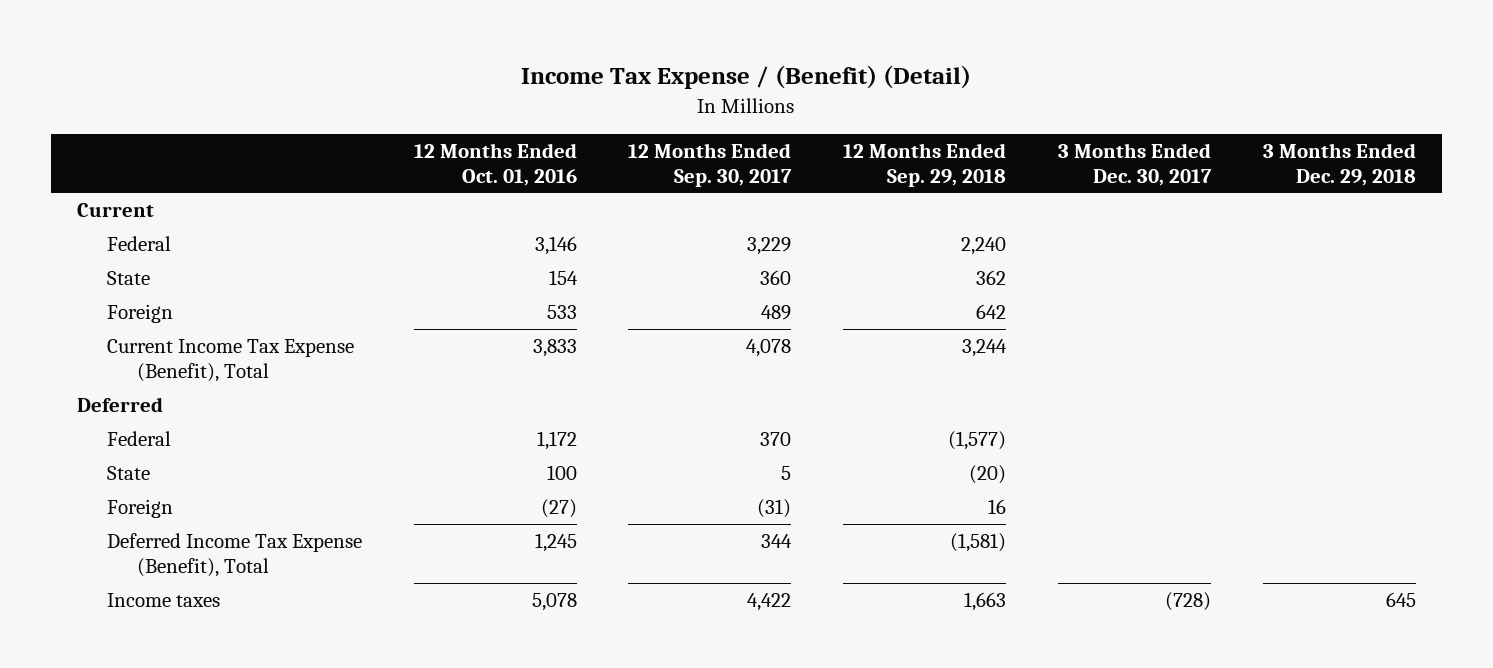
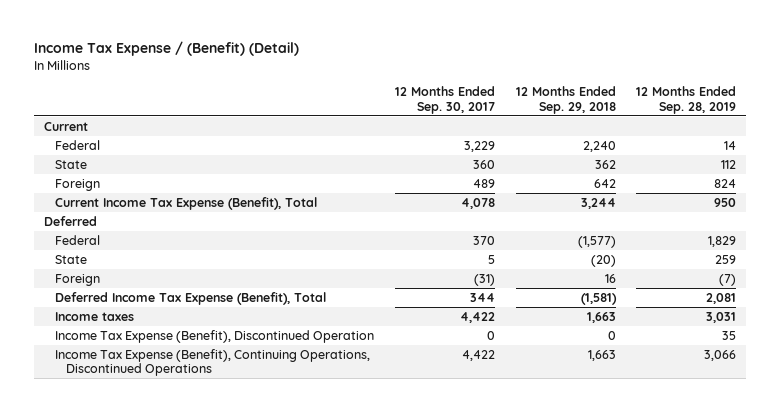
[413,142,577,186] 12 Months Ended Oct. 01, 2016 -> none
[1057,142,1212,186] 3 Months Ended Dec. 30, 2017 -> none
[1262,142,1416,186] 3 Months Ended Dec. 29, 2018 -> none
none -> [636,86,737,114] 12 Months Ended Sep. 28, 2019
none -> [55,329,375,343] Income Tax Expense (Benefit), Discontinued Operation
none -> [55,348,371,377] Income Tax Expense (Benefit), Continuing Operations, Discontinued Operations

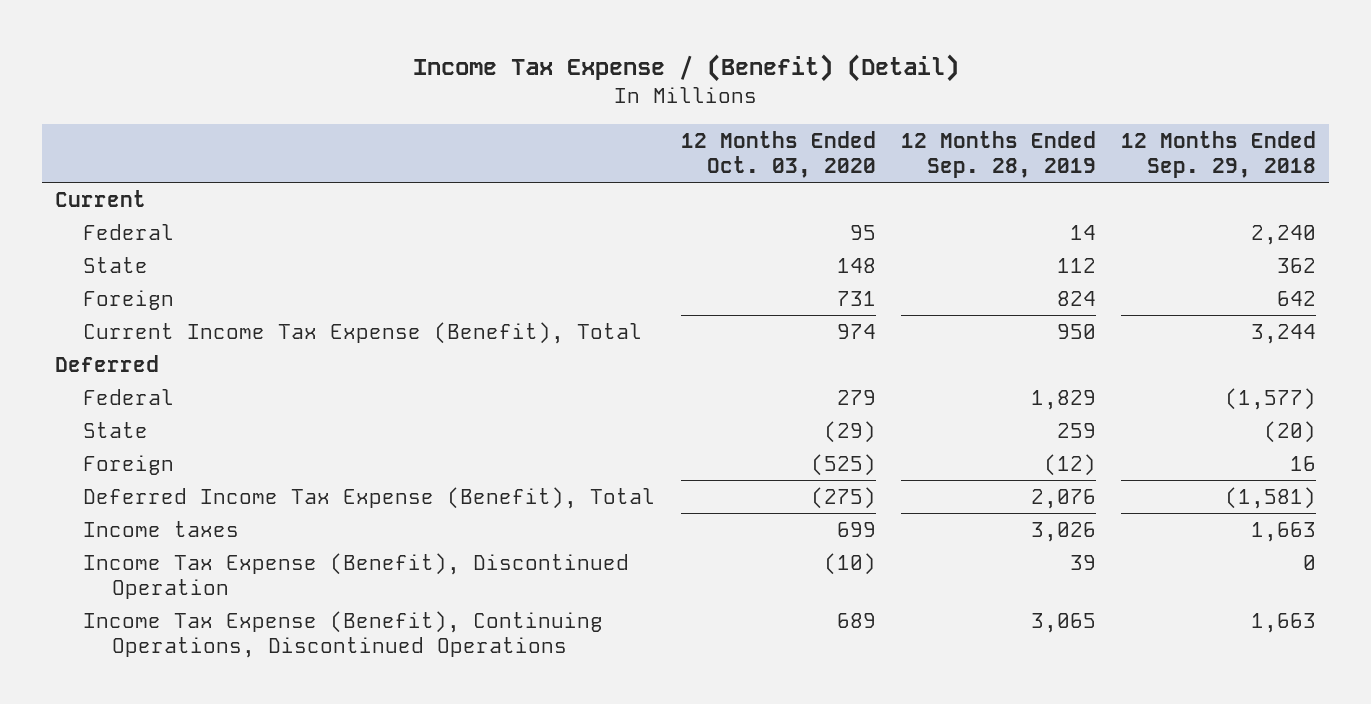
[394,86,495,114] 12 Months Ended Sep. 30, 2017 -> none
none -> [680,130,876,179] 12 Months Ended Oct. 03, 2020
[719,273,737,286] (7) -> [1043,453,1096,476] (12)
[706,292,737,304] 2,081 -> [1030,488,1096,509] 2,076
[706,311,737,323] 3,031 -> [1030,521,1096,542] 3,026
[722,330,737,340] 35 -> [1069,554,1096,570] 39
[704,349,737,361] 3,066 -> [1030,612,1096,633] 3,065

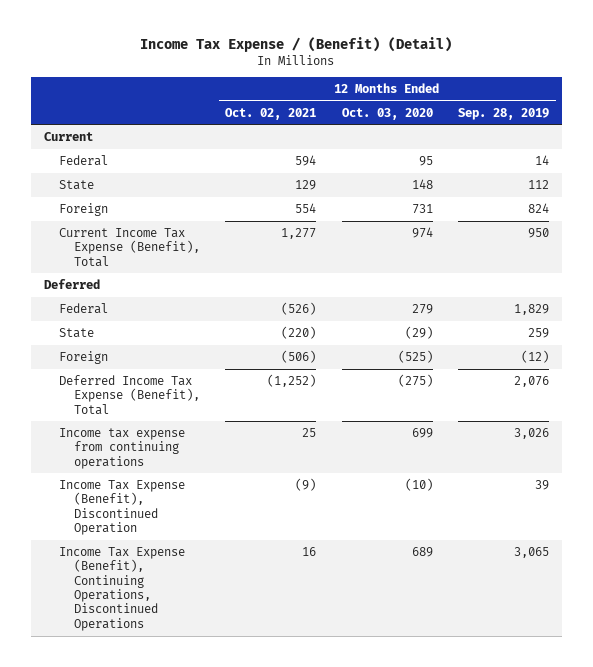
[1121,130,1317,179] 12 Months Ended Sep. 29, 2018 -> none
none -> [225,107,317,120] Oct. 02, 2021
[83,520,240,537] Income taxes -> [58,427,185,469] Income tax expense from continuing operations

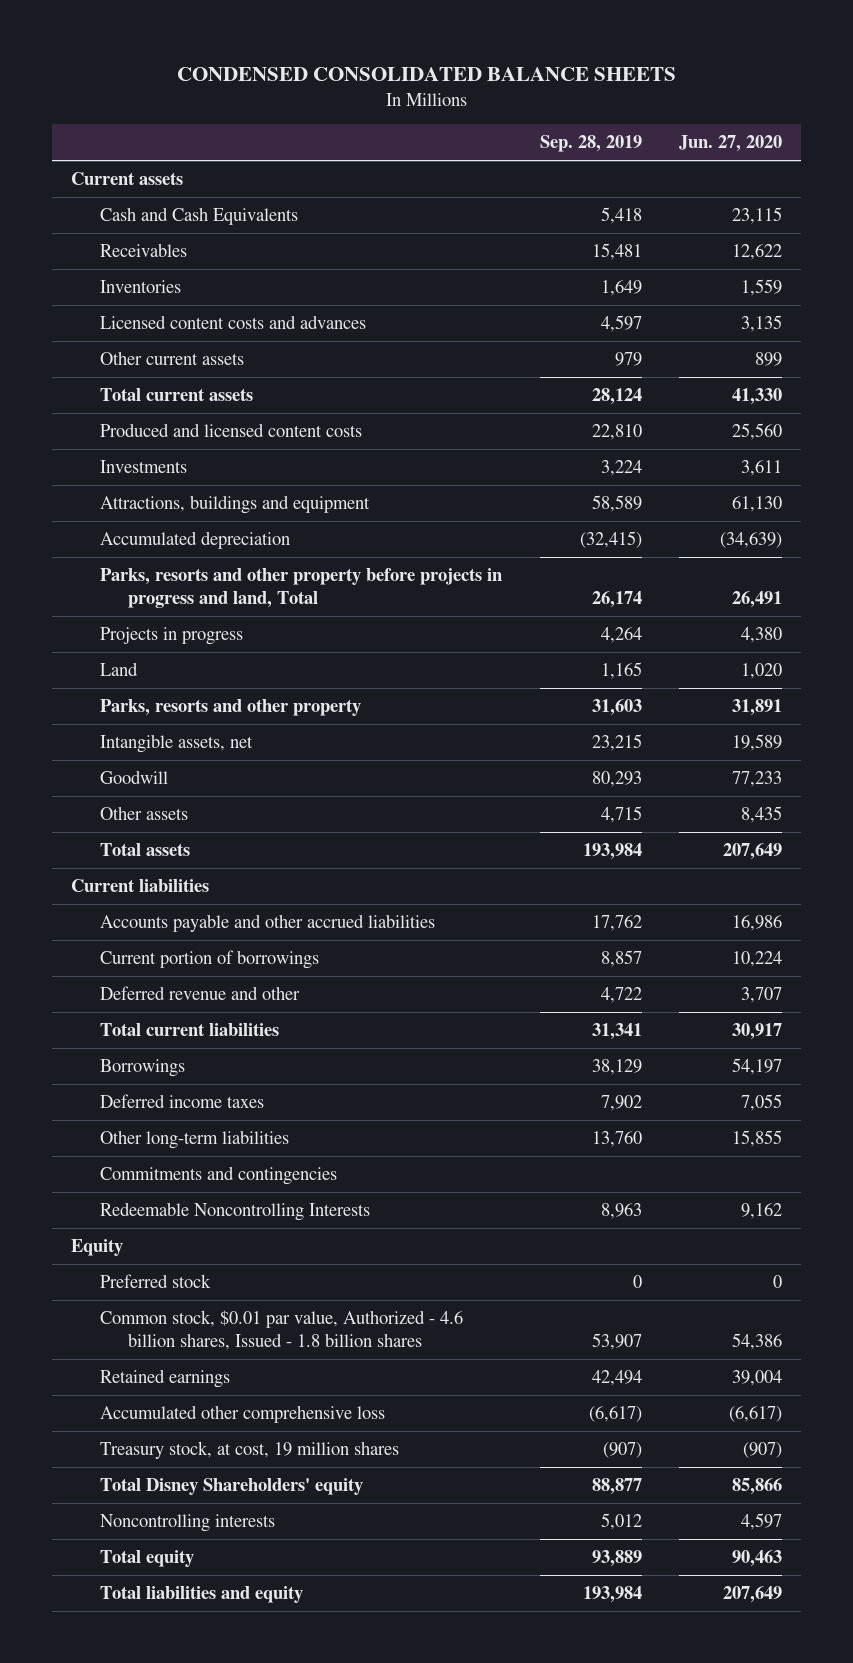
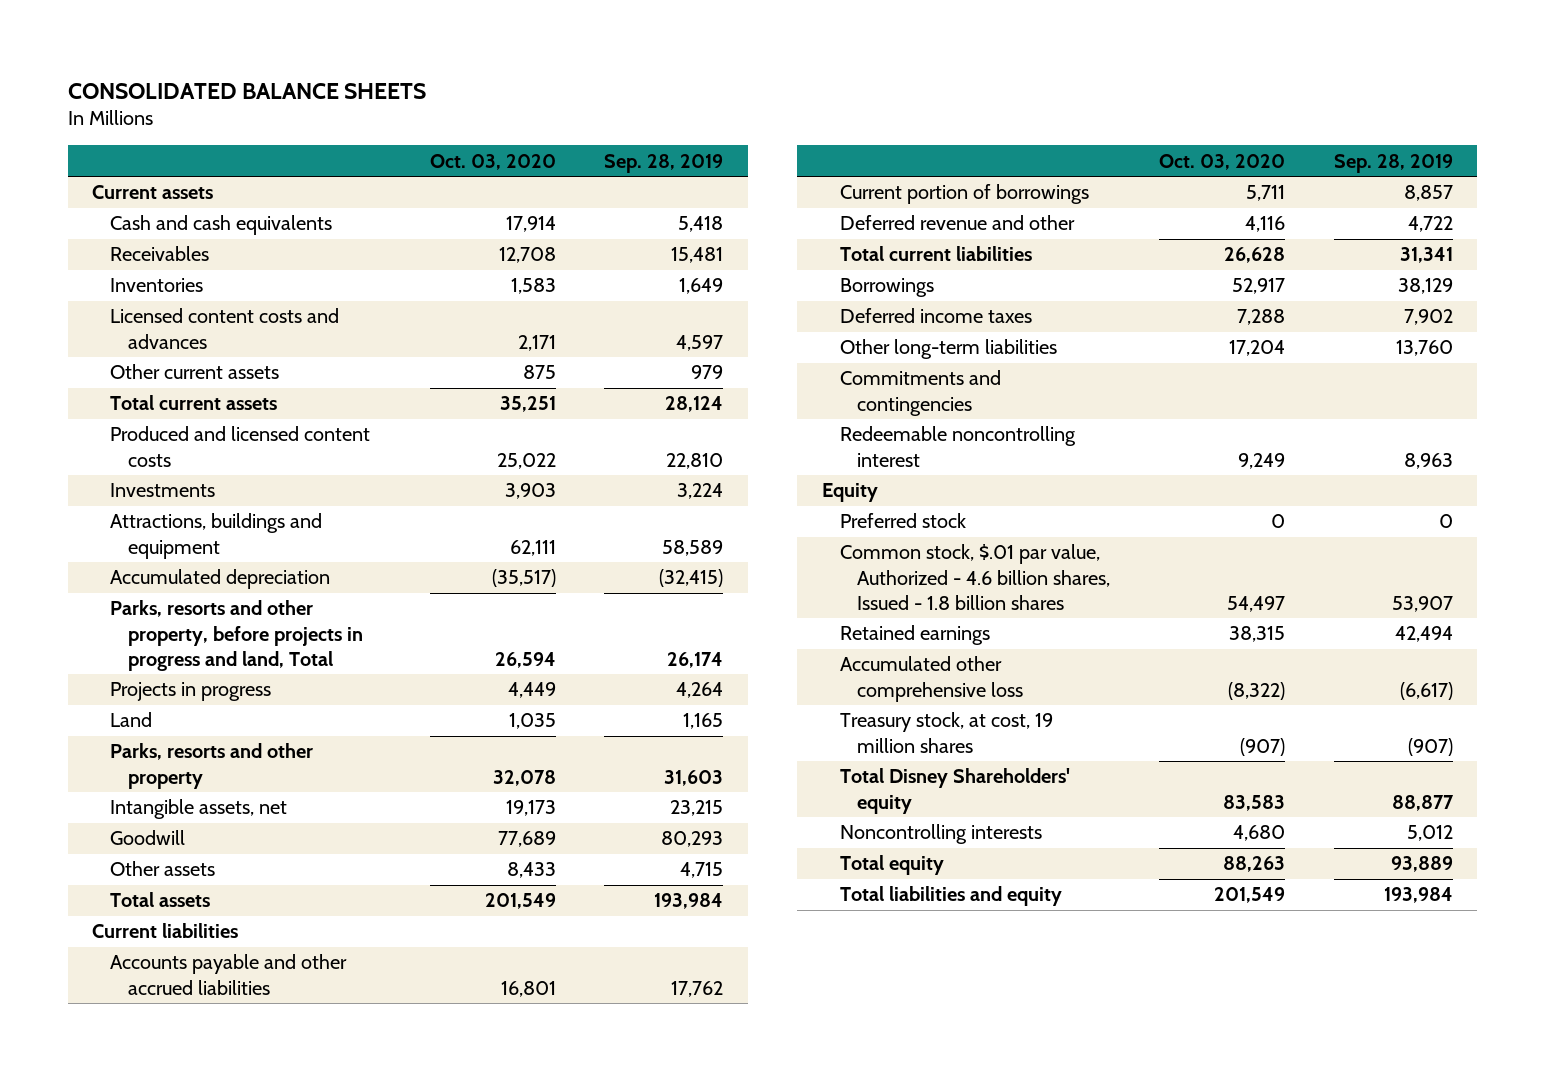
[176,66,676,81] CONDENSED CONSOLIDATED BALANCE SHEETS -> [67,82,426,99] CONSOLIDATED BALANCE SHEETS
[679,135,783,153] Jun. 27, 2020 -> none
none -> [429,153,556,170] Oct. 03, 2020
[99,207,298,226] Cash and Cash Equivalents -> [110,215,333,236] Cash and cash equivalents
[99,568,502,608] Parks, resorts and other property before projects in progress and land, Total -> [110,600,363,671] Parks, resorts and other property, before projects in progress and land, Total
[99,1202,370,1222] Redeemable Noncontrolling Interests -> [839,426,1076,467] Redeemable noncontrolling interest
[99,1310,463,1350] Common stock, $0.01 par value, Authorized - 4.6 billion shares, Issued - 1.8 billion shares -> [839,544,1111,610] Common stock, $.01 par value, Authorized - 4.6 billion shares, Issued - 1.8 billion shares

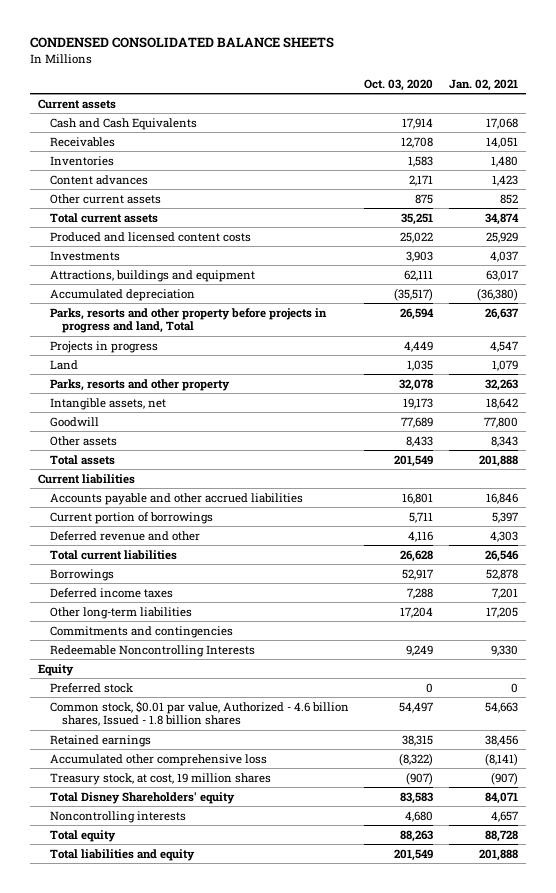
[67,82,426,99] CONSOLIDATED BALANCE SHEETS -> [29,37,334,49] CONDENSED CONSOLIDATED BALANCE SHEETS
[604,153,724,173] Sep. 28, 2019 -> none
none -> [449,78,519,91] Jan. 02, 2021
[110,215,333,236] Cash and cash equivalents -> [49,117,197,130] Cash and Cash Equivalents
[110,308,340,349] Licensed content costs and advances -> [49,174,148,185] Content advances
[110,600,363,671] Parks, resorts and other property, before projects in progress and land, Total -> [49,307,327,334] Parks, resorts and other property before projects in progress and land, Total
[839,426,1076,467] Redeemable noncontrolling interest -> [49,644,255,657] Redeemable Noncontrolling Interests
[839,544,1111,610] Common stock, $.01 par value, Authorized - 4.6 billion shares, Issued - 1.8 billion shares -> [49,700,349,727] Common stock, $0.01 par value, Authorized - 4.6 billion shares, Issued - 1.8 billion shares

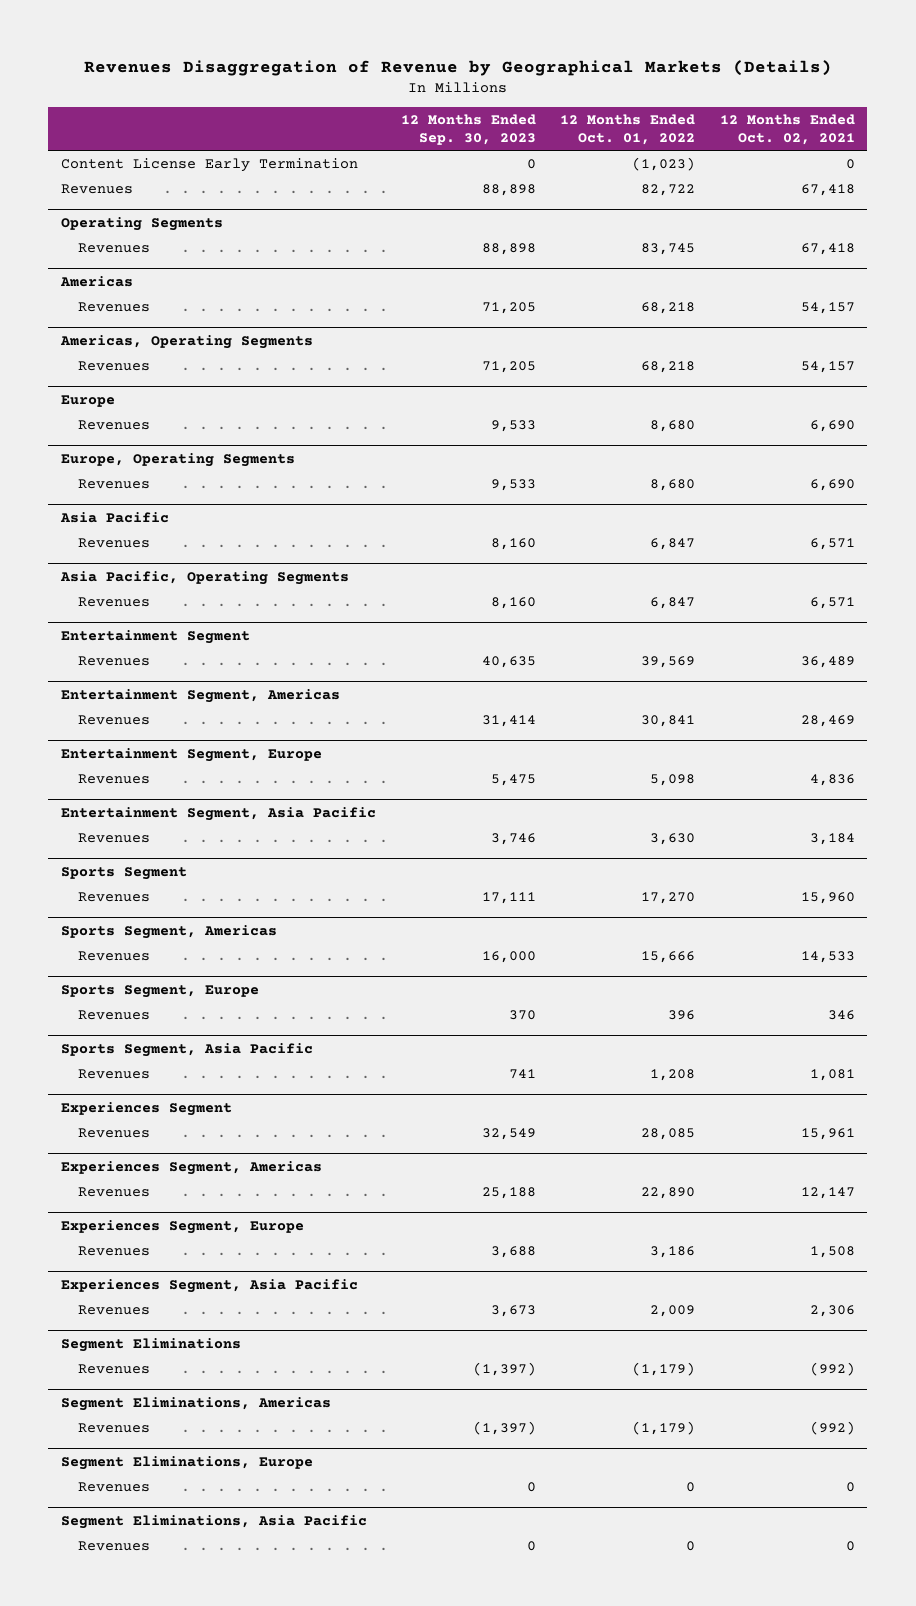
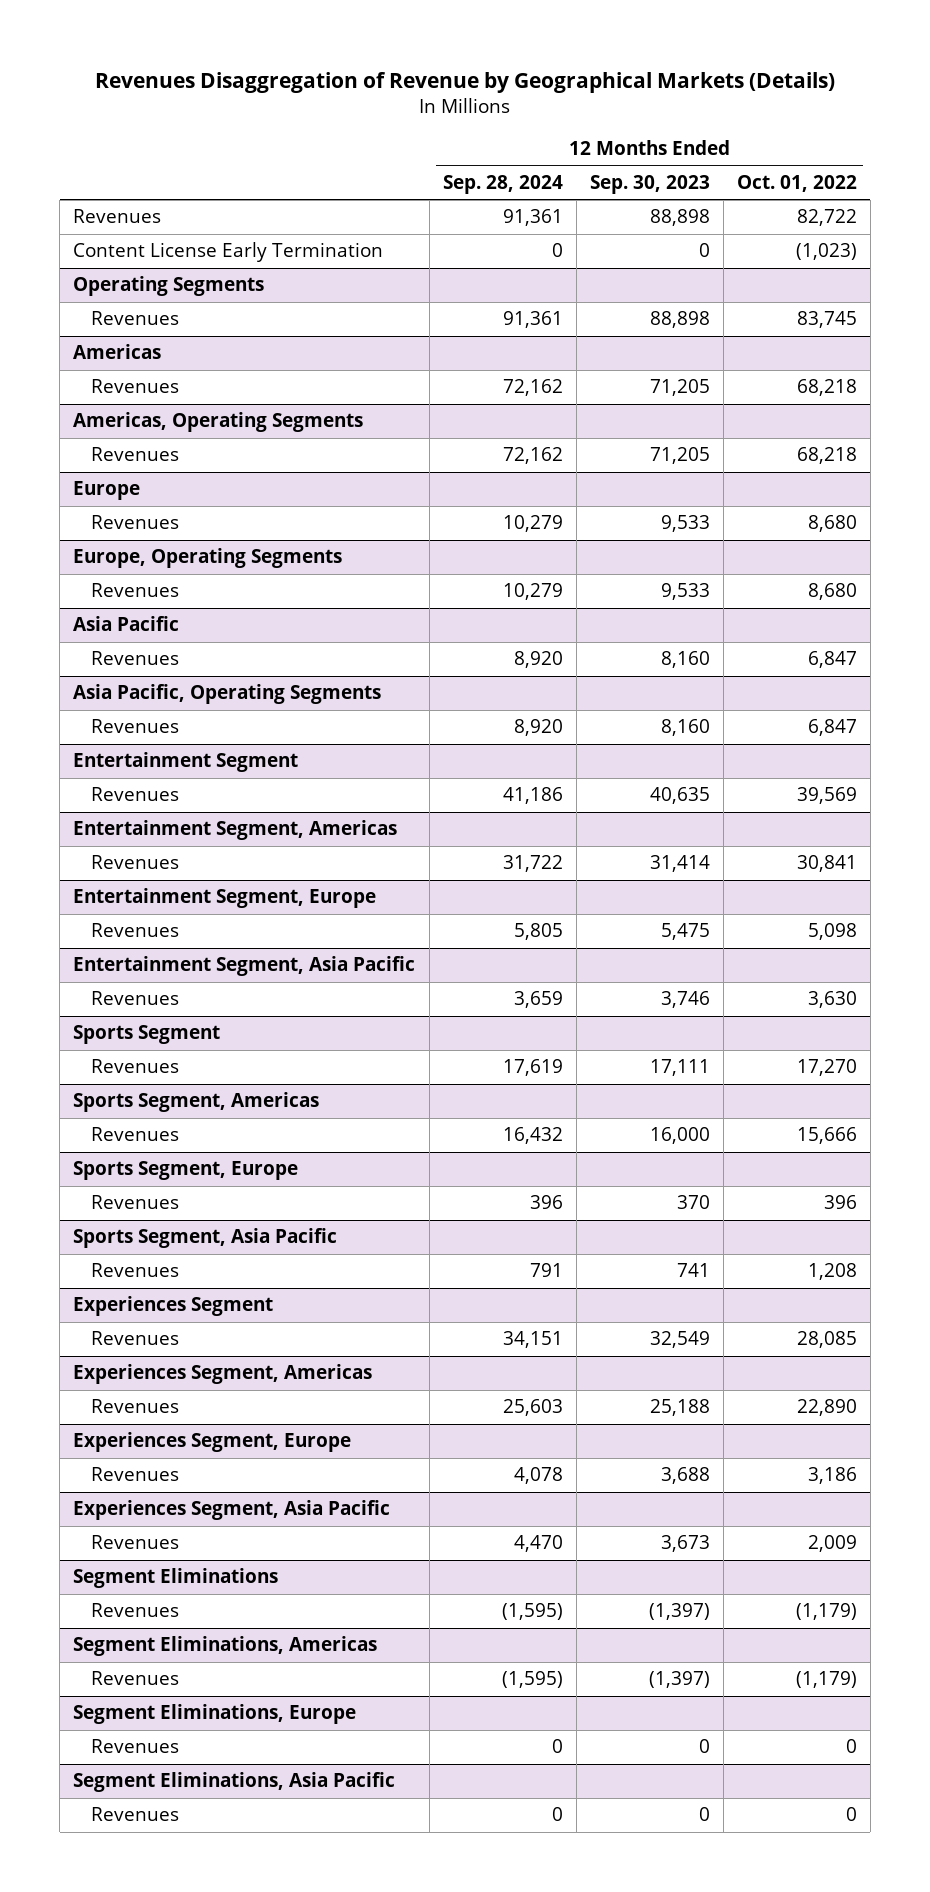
[720,113,856,145] 12 Months Ended Oct. 02, 2021 -> none
none -> [442,174,563,194] Sep. 28, 2024
[60,157,358,172] Content License Early Termination -> [73,242,384,263] Content License Early Termination

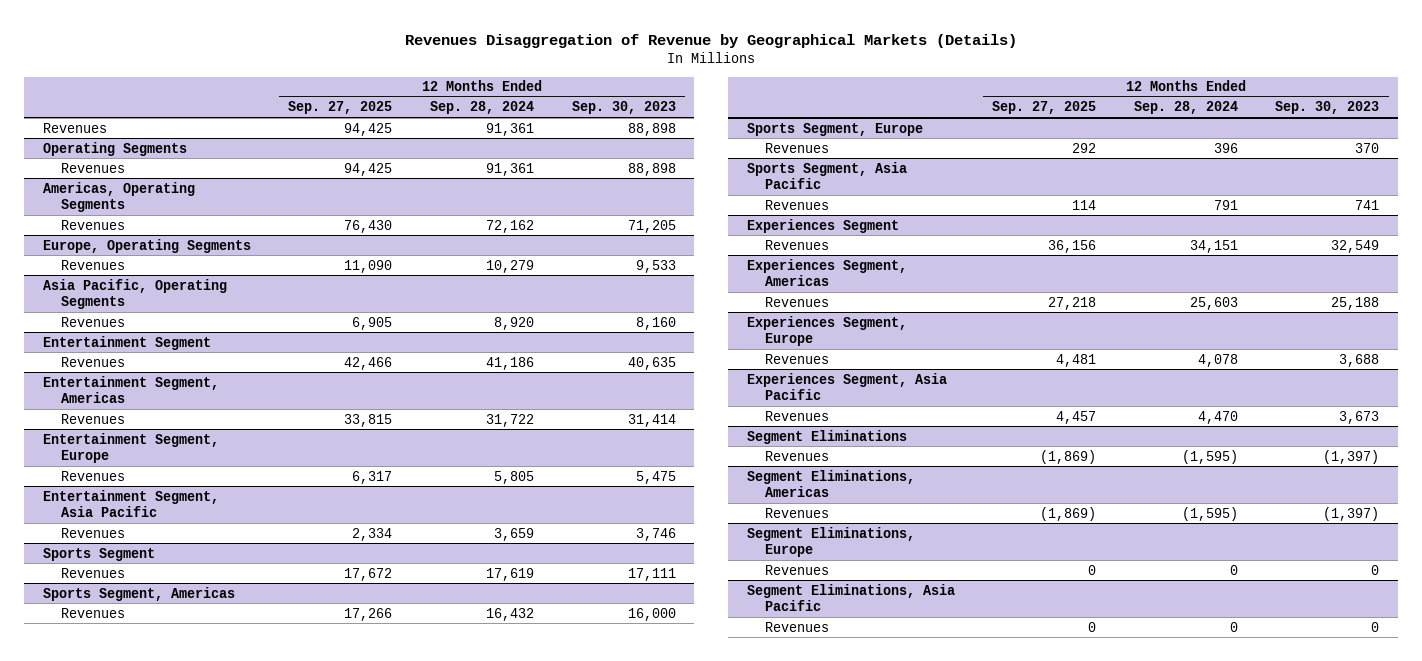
[736,174,857,192] Oct. 01, 2022 -> none
none -> [288,101,393,115] Sep. 27, 2025
[73,242,384,263] Content License Early Termination -> none
[73,344,162,360] Americas -> none
[90,379,179,394] Revenues -> none
[73,481,141,501] Europe -> none
[90,515,179,530] Revenues -> none
[73,616,180,632] Asia Pacific -> none
[90,651,179,666] Revenues -> none

